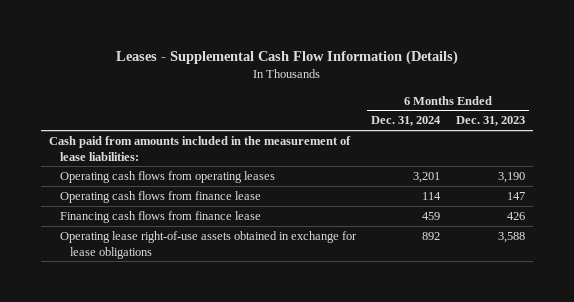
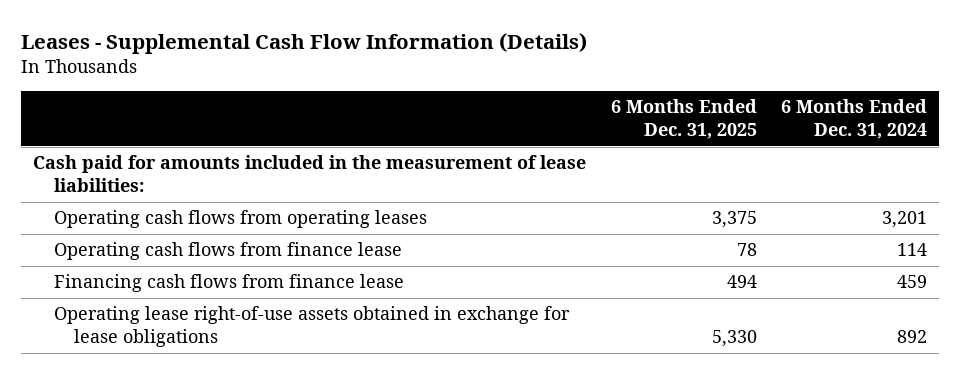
[456,116,526,127] Dec. 31, 2023 -> none
none -> [610,99,757,140] 6 Months Ended Dec. 31, 2025
[48,135,351,161] Cash paid from amounts included in the measurement of lease liabilities: -> [33,155,587,193] Cash paid for amounts included in the measurement of lease liabilities:

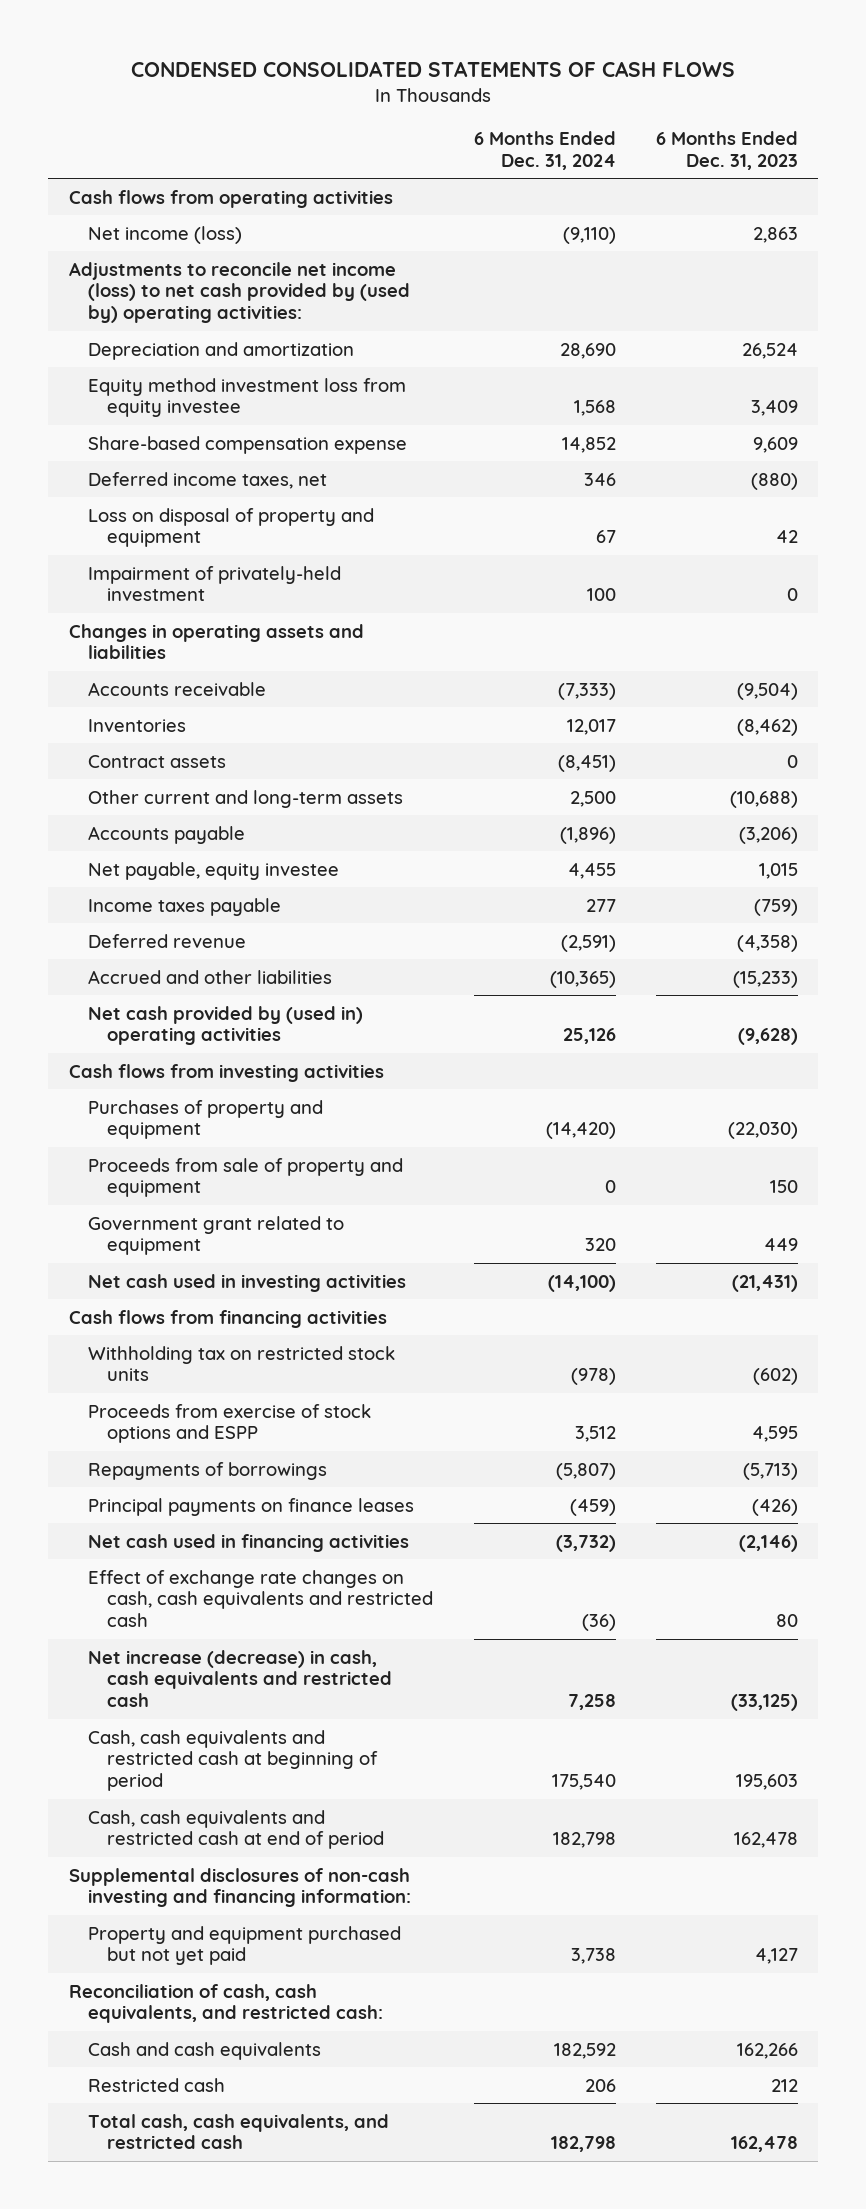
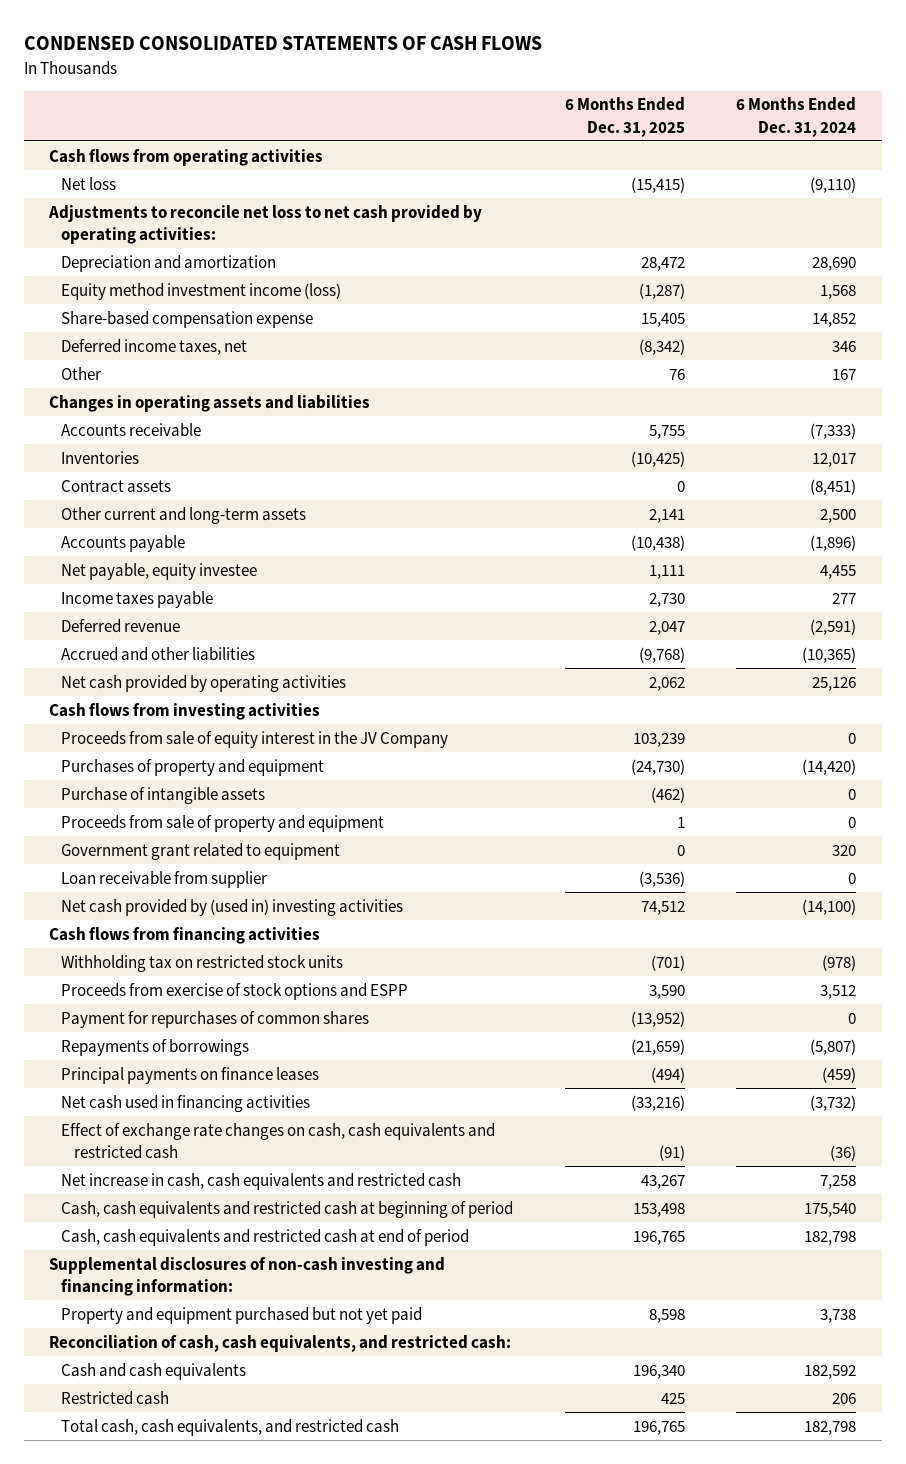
[655,130,798,170] 6 Months Ended Dec. 31, 2023 -> none
none -> [564,97,685,137] 6 Months Ended Dec. 31, 2025
[87,225,242,244] Net income (loss) -> [61,176,117,190] Net loss
[68,261,410,324] Adjustments to reconcile net income (loss) to net cash provided by (used by) operating activities: -> [48,204,483,244] Adjustments to reconcile net loss to net cash provided by operating activities:
[87,377,406,418] Equity method investment loss from equity investee -> [61,282,342,300] Equity method investment income (loss)
[87,507,374,548] Loss on disposal of property and equipment -> none
[87,565,341,602] Impairment of privately-held investment -> none
none -> [61,366,102,380] Other
[87,1005,363,1046] Net cash provided by (used in) operating activities -> [61,674,347,692] Net cash provided by operating activities
none -> [61,730,449,748] Proceeds from sale of equity interest in the JV Company
none -> [61,786,266,804] Purchase of intangible assets
none -> [61,870,268,888] Loan receivable from supplier
[87,1273,406,1292] Net cash used in investing activities -> [61,898,404,916] Net cash provided by (used in) investing activities
none -> [61,1010,370,1028] Payment for repurchases of common shares
[87,1649,393,1708] Net increase (decrease) in cash, cash equivalents and restricted cash -> [61,1172,462,1190] Net increase in cash, cash equivalents and restricted cash

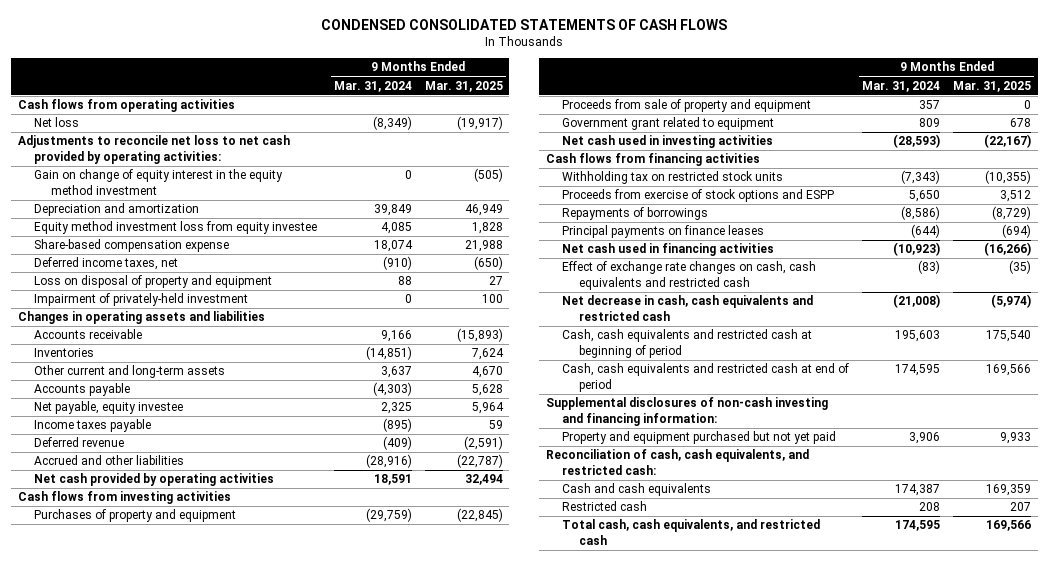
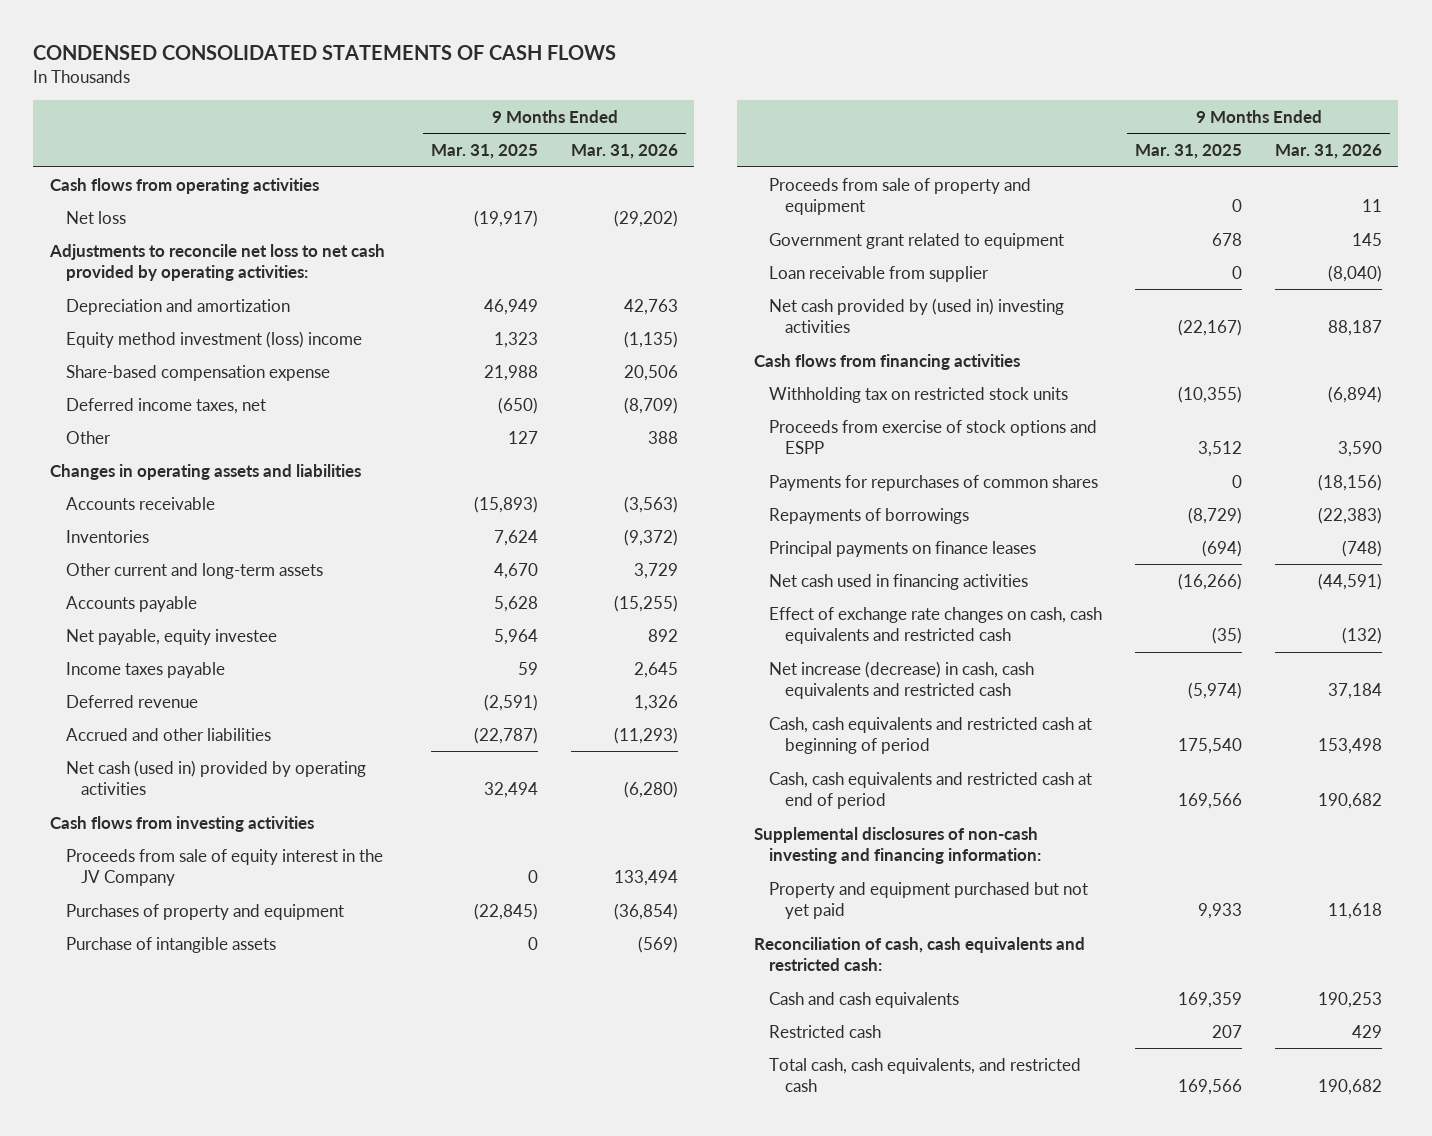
[334,80,413,92] Mar. 31, 2024 -> none
none -> [571,144,679,160] Mar. 31, 2026
[34,169,284,195] Gain on change of equity interest in the equity method investment -> none
[34,221,318,235] Equity method investment loss from equity investee -> [65,330,362,348] Equity method investment (loss) income
[471,222,503,235] 1,828 -> [494,331,539,348] 1,323
[34,275,273,289] Loss on disposal of property and equipment -> none
[34,293,249,307] Impairment of privately-held investment -> none
none -> [65,430,111,444] Other
[34,473,275,487] Net cash provided by operating activities -> [65,759,366,796] Net cash (used in) provided by operating activities
none -> [65,848,383,887] Proceeds from sale of equity interest in the JV Company
none -> [65,936,276,953] Purchase of intangible assets
none -> [769,265,990,282] Loan receivable from supplier
[562,135,774,149] Net cash used in investing activities -> [769,297,1065,334] Net cash provided by (used in) investing activities
none -> [769,474,1099,491] Payments for repurchases of common shares
[562,295,814,321] Net decrease in cash, cash equivalents and restricted cash -> [769,660,1035,700] Net increase (decrease) in cash, cash equivalents and restricted cash
[545,449,809,475] Reconciliation of cash, cash equivalents, and restricted cash: -> [753,936,1085,972] Reconciliation of cash, cash equivalents and restricted cash:

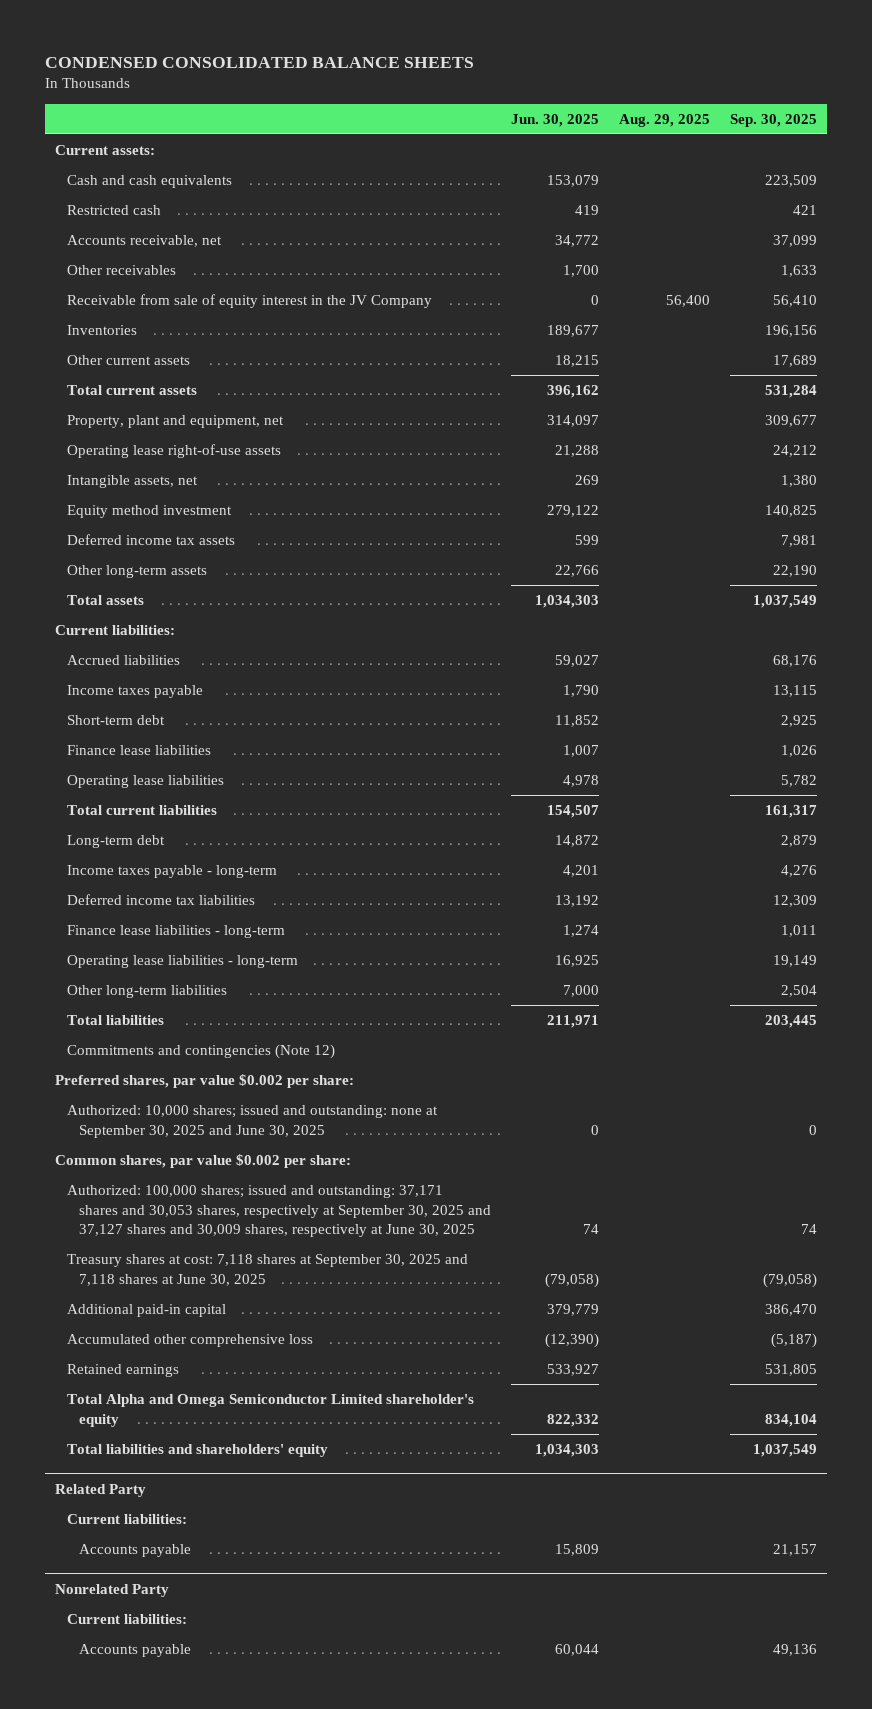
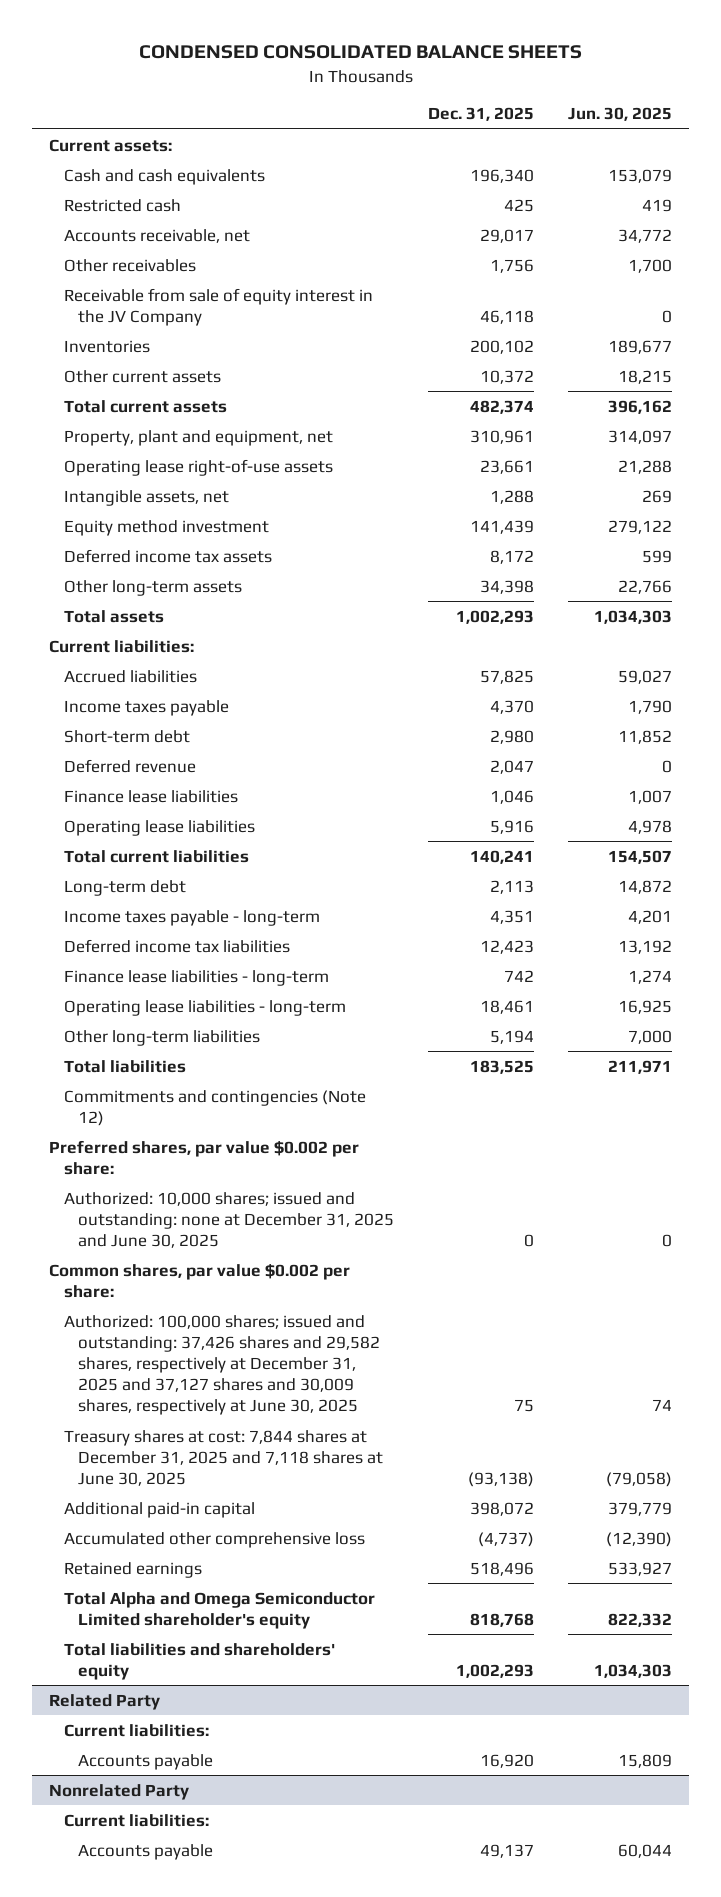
[618,113,710,127] Aug. 29, 2025 -> none
[730,113,818,127] Sep. 30, 2025 -> none
none -> [428,107,535,122] Dec. 31, 2025
none -> [63,758,196,773] Deferred revenue
[66,1105,438,1138] Authorized: 10,000 shares; issued and outstanding: none at September 30, 2025 and June 30, 2025 -> [63,1191,395,1248] Authorized: 10,000 shares; issued and outstanding: none at December 31, 2025 and June 30, 2025
[66,1185,491,1238] Authorized: 100,000 shares; issued and outstanding: 37,171 shares and 30,053 shares, respectively at September 30, 2025 and 37,127 shares and 30,009 shares, respectively at June 30, 2025 -> [63,1314,381,1416] Authorized: 100,000 shares; issued and outstanding: 37,426 shares and 29,582 shares, respectively at December 31, 2025 and 37,127 shares and 30,009 shares, respectively at June 30, 2025
[66,1254,468,1286] Treasury shares at cost: 7,118 shares at September 30, 2025 and 7,118 shares at June 30, 2025 -> [63,1429,384,1486] Treasury shares at cost: 7,844 shares at December 31, 2025 and 7,118 shares at June 30, 2025

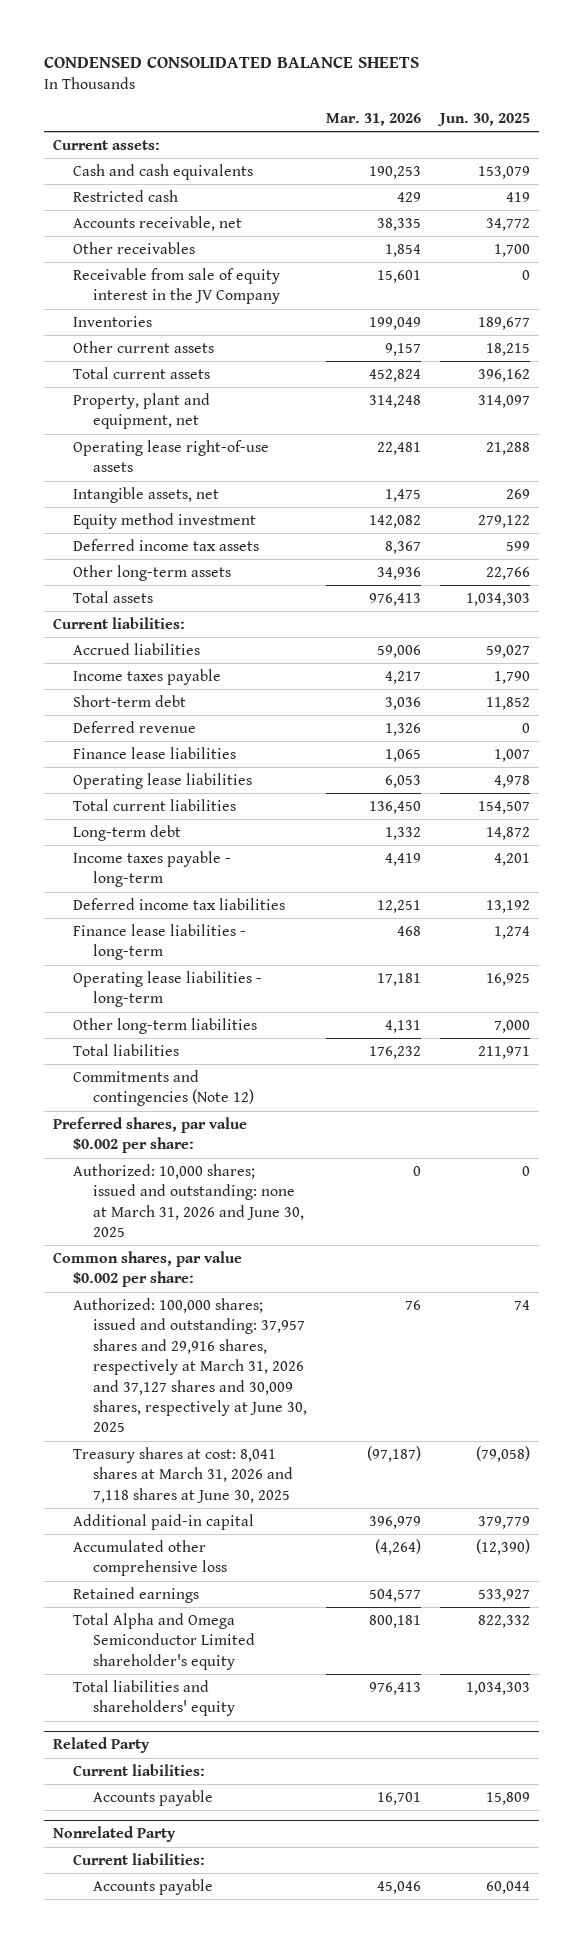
[428,107,535,122] Dec. 31, 2025 -> none
none -> [326,113,422,127] Mar. 31, 2026
[63,1191,395,1248] Authorized: 10,000 shares; issued and outstanding: none at December 31, 2025 and June 30, 2025 -> [73,1164,305,1238] Authorized: 10,000 shares; issued and outstanding: none at March 31, 2026 and June 30, 2025
[63,1314,381,1416] Authorized: 100,000 shares; issued and outstanding: 37,426 shares and 29,582 shares, respectively at December 31, 2025 and 37,127 shares and 30,009 shares, respectively at June 30, 2025 -> [73,1298,308,1433] Authorized: 100,000 shares; issued and outstanding: 37,957 shares and 29,916 shares, respectively at March 31, 2026 and 37,127 shares and 30,009 shares, respectively at June 30, 2025
[63,1429,384,1486] Treasury shares at cost: 7,844 shares at December 31, 2025 and 7,118 shares at June 30, 2025 -> [73,1447,294,1503] Treasury shares at cost: 8,041 shares at March 31, 2026 and 7,118 shares at June 30, 2025

